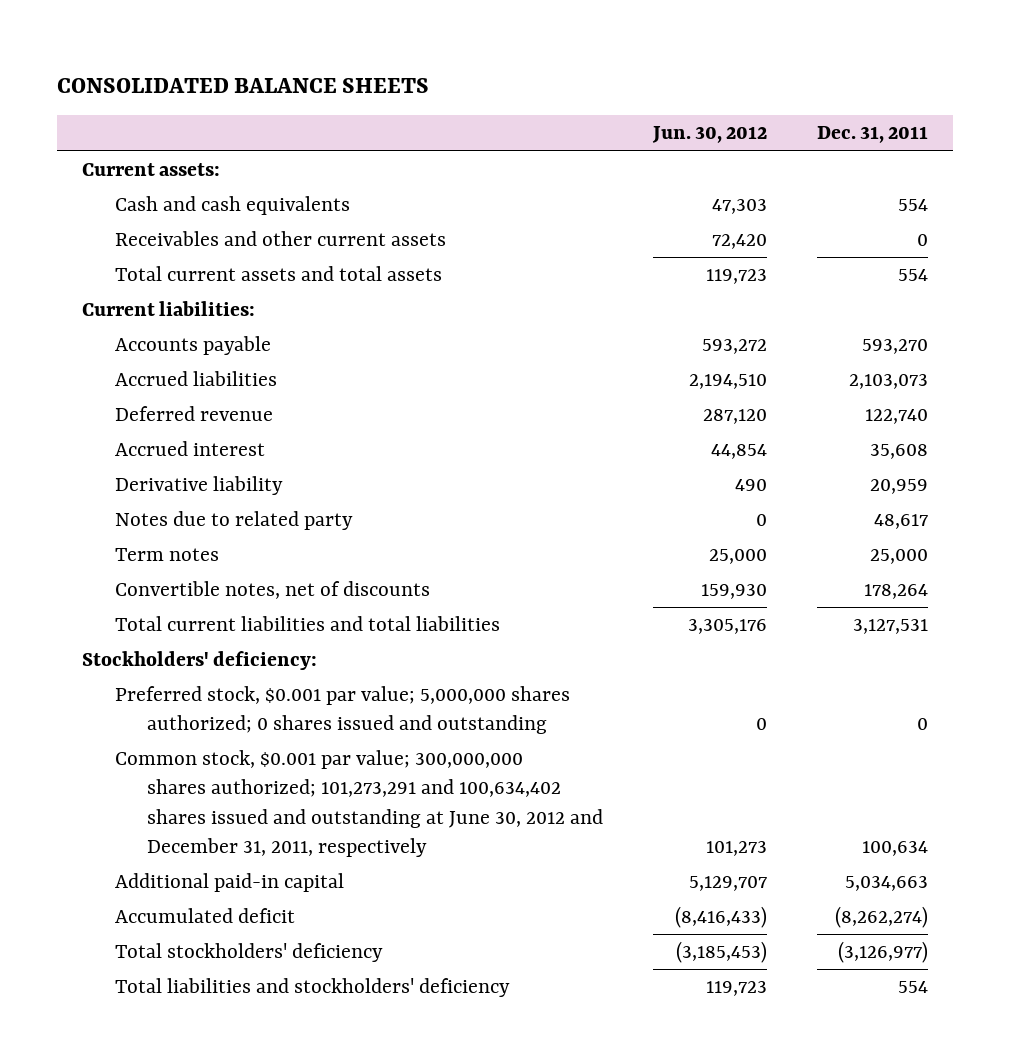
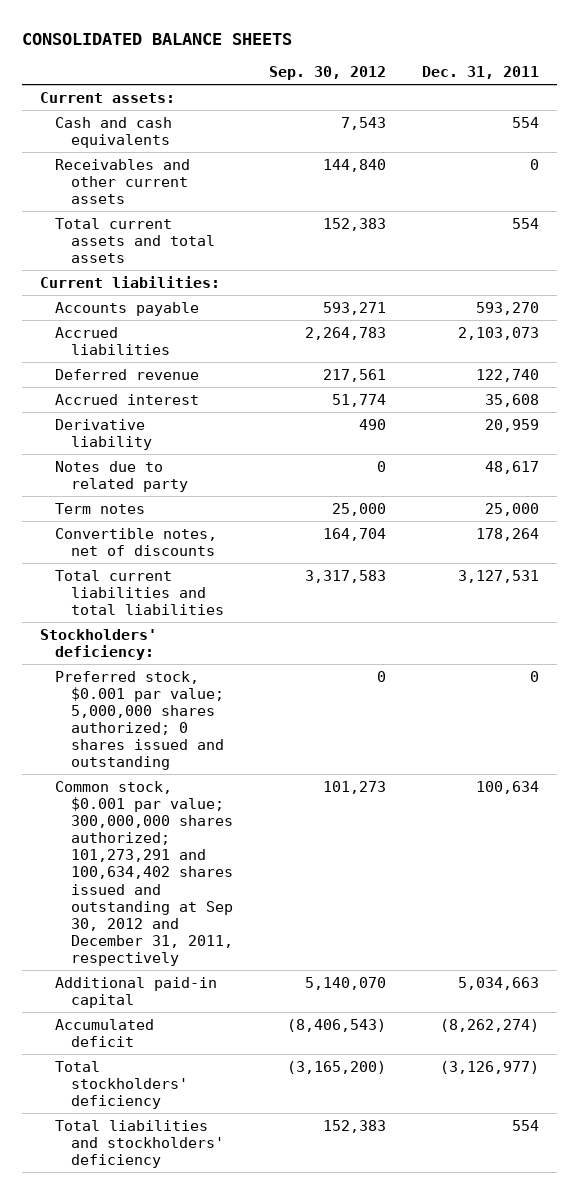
[651,126,767,144] Jun. 30, 2012 -> none
none -> [269,66,387,81] Sep. 30, 2012
[114,750,603,857] Common stock, $0.001 par value; 300,000,000 shares authorized; 101,273,291 and 100,634,402 shares issued and outstanding at June 30, 2012 and December 31, 2011, respectively -> [55,780,234,967] Common stock, $0.001 par value; 300,000,000 shares authorized; 101,273,291 and 100,634,402 shares issued and outstanding at Sep 30, 2012 and December 31, 2011, respectively

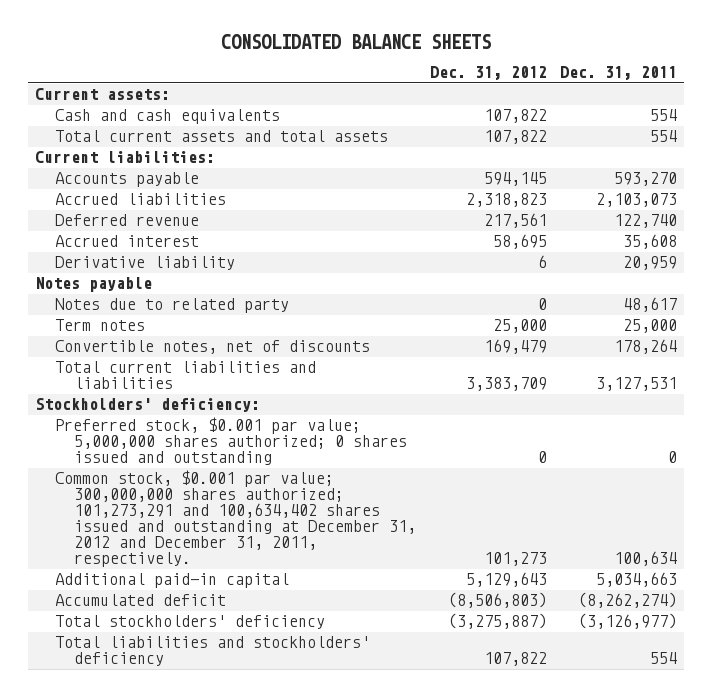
[269,66,387,81] Sep. 30, 2012 -> none
none -> [429,66,547,81] Dec. 31, 2012
[55,158,191,205] Receivables and other current assets -> none
none -> [34,277,152,293] Notes payable
[55,569,225,616] Total current liabilities and total liabilities -> [54,361,316,390] Total current liabilities and liabilities
[55,780,234,967] Common stock, $0.001 par value; 300,000,000 shares authorized; 101,273,291 and 100,634,402 shares issued and outstanding at Sep 30, 2012 and December 31, 2011, respectively -> [54,470,417,568] Common stock, $0.001 par value; 300,000,000 shares authorized; 101,273,291 and 100,634,402 shares issued and outstanding at December 31, 2012 and December 31, 2011, respectively.

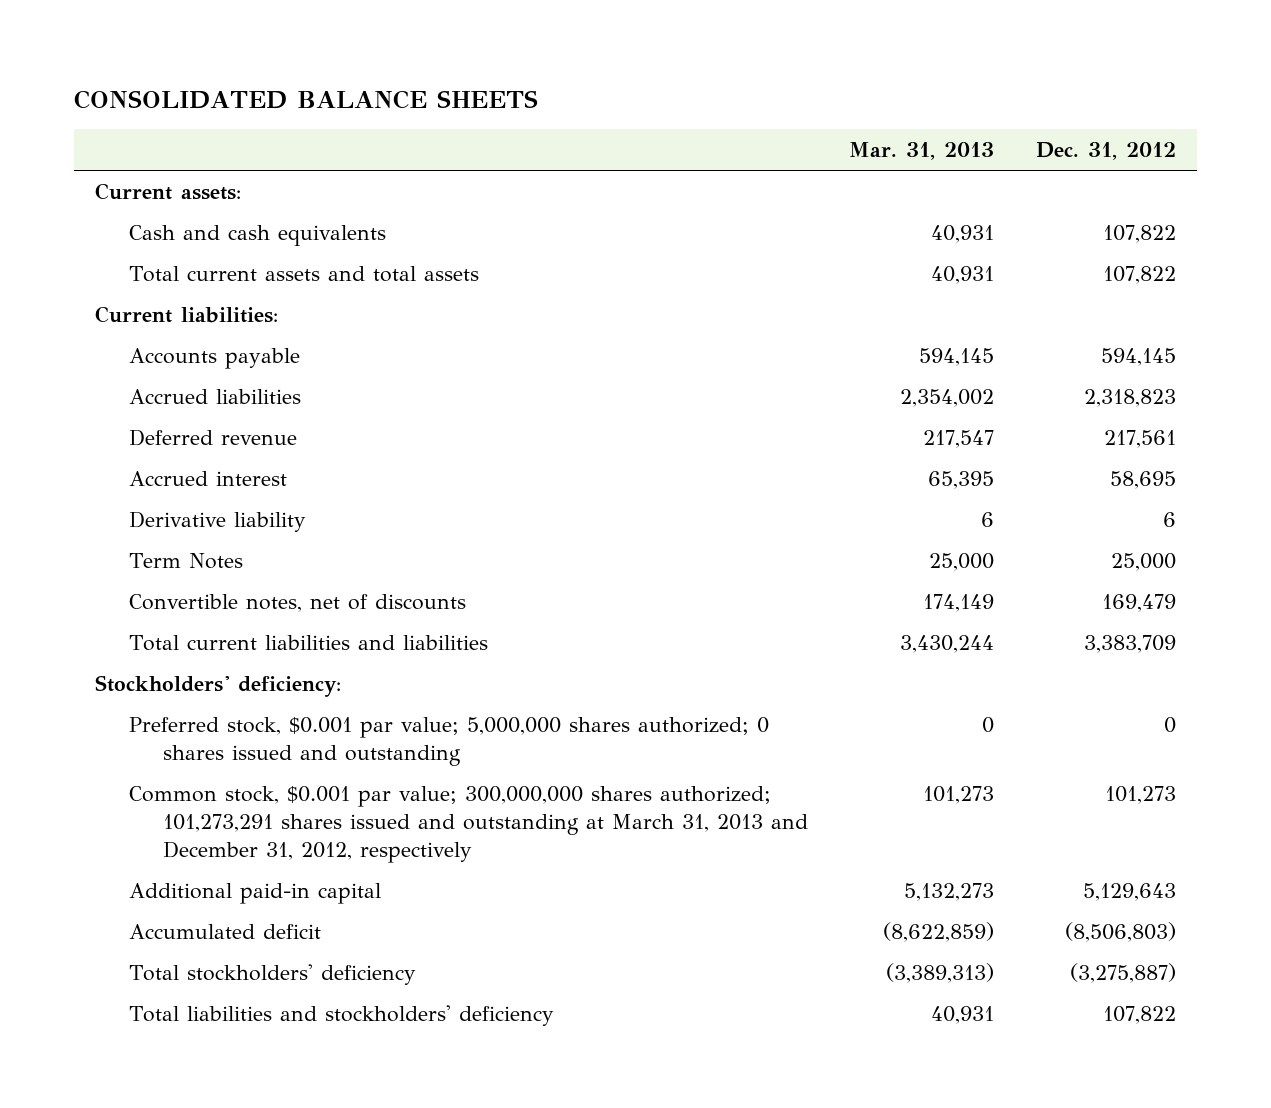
[560,66,678,81] Dec. 31, 2011 -> none
none -> [849,142,995,161] Mar. 31, 2013
[34,277,152,293] Notes payable -> none
[54,298,289,314] Notes due to related party -> none
[54,319,145,332] Term notes -> [128,552,243,569] Term Notes
[54,470,417,568] Common stock, $0.001 par value; 300,000,000 shares authorized; 101,273,291 and 100,634,402 shares issued and outstanding at December 31, 2012 and December 31, 2011, respectively. -> [128,785,808,863] Common stock, $0.001 par value; 300,000,000 shares authorized; 101,273,291 shares issued and outstanding at March 31, 2013 and December 31, 2012, respectively

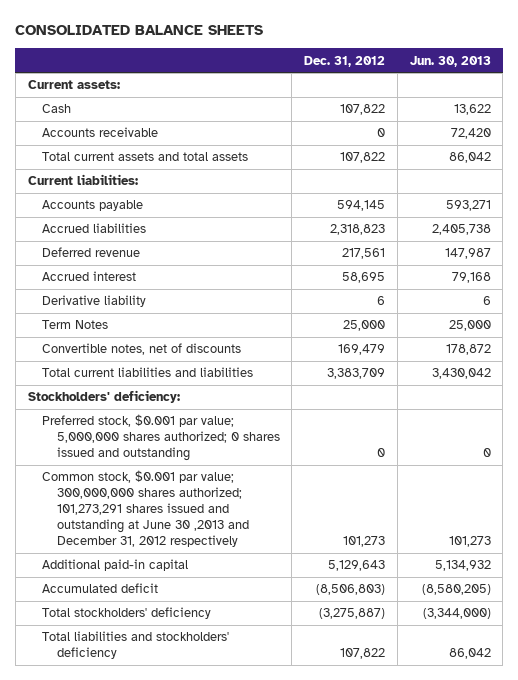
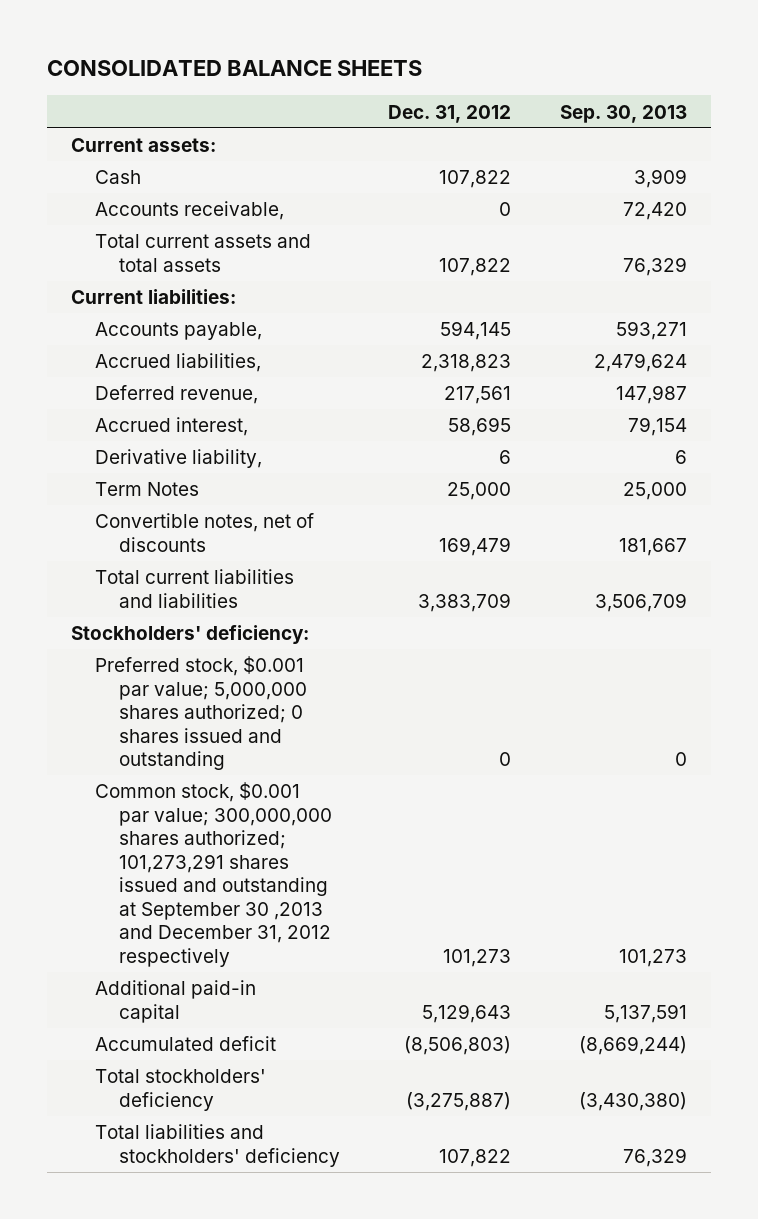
[409,55,491,67] Jun. 30, 2013 -> none
none -> [559,104,687,123] Sep. 30, 2013
[42,127,159,138] Accounts receivable -> [94,201,284,221] Accounts receivable,
[42,200,144,212] Accounts payable -> [94,322,262,341] Accounts payable,
[42,223,147,234] Accrued liabilities -> [94,353,261,373] Accrued liabilities,
[42,247,141,258] Deferred revenue -> [94,385,258,405] Deferred revenue,
[42,271,137,282] Accrued interest -> [94,417,248,437] Accrued interest,
[42,295,147,308] Derivative liability -> [94,449,262,469] Derivative liability,
[42,470,249,547] Common stock, $0.001 par value; 300,000,000 shares authorized; 101,273,291 shares issued and outstanding at June 30 ,2013 and December 31, 2012 respectively -> [94,782,332,967] Common stock, $0.001 par value; 300,000,000 shares authorized; 101,273,291 shares issued and outstanding at September 30 ,2013 and December 31, 2012 respectively

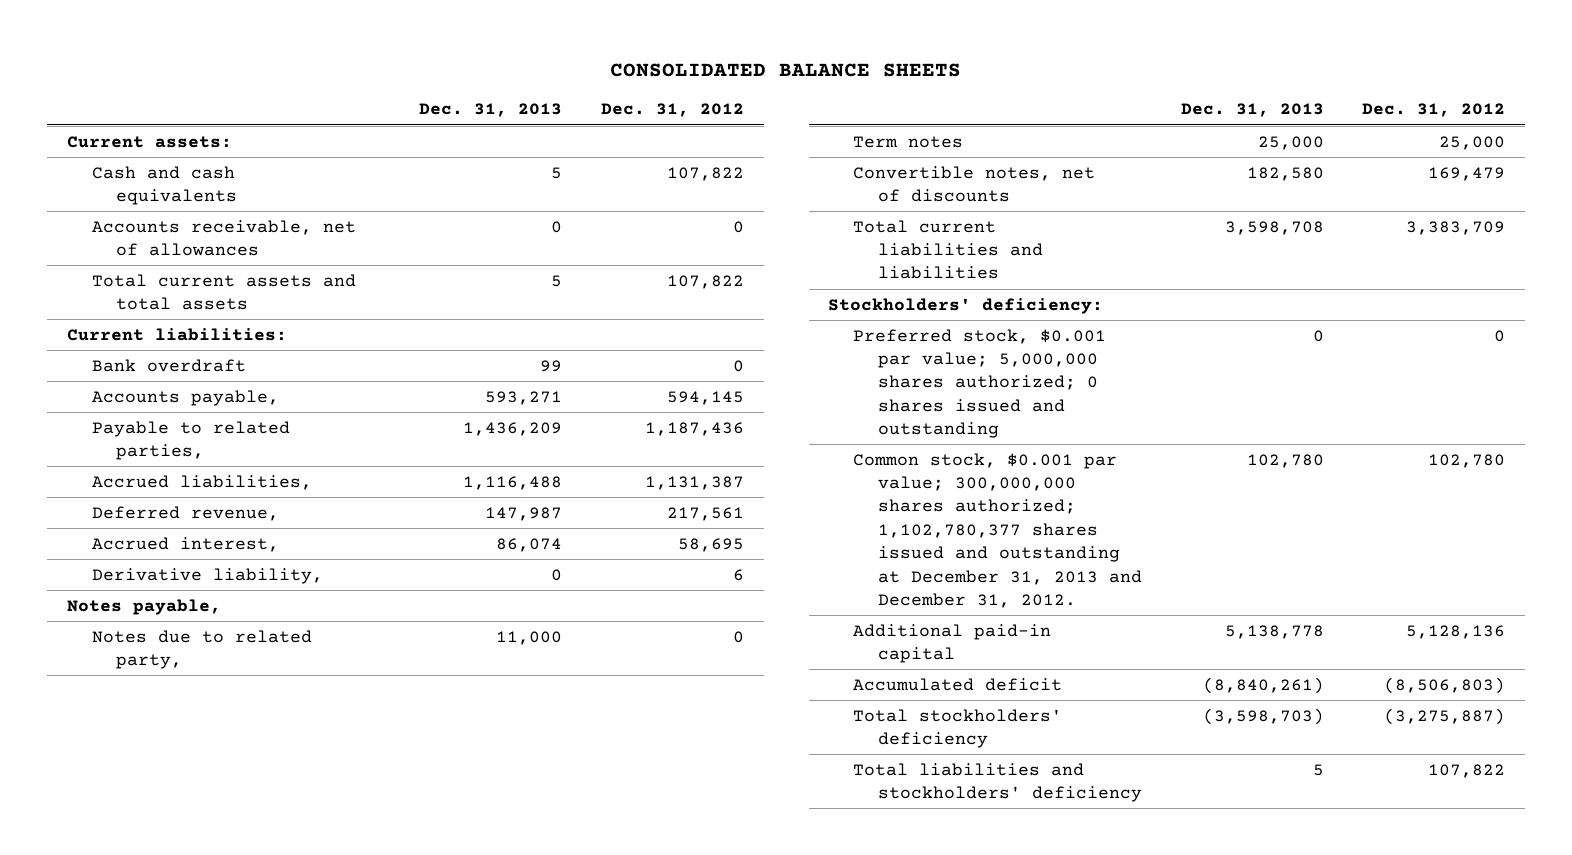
[559,104,687,123] Sep. 30, 2013 -> none
none -> [419,103,563,118] Dec. 31, 2013
[94,201,284,221] Accounts receivable, -> none
[94,170,141,185] Cash -> [91,165,238,206] Cash and cash equivalents
none -> [91,219,356,257] Accounts receivable, net of allowances
none -> [91,358,246,372] Bank overdraft
none -> [91,420,290,461] Payable to related parties,
[421,354,512,373] 2,318,823 -> [645,475,745,490] 1,131,387
none -> [66,598,221,615] Notes payable,
none -> [91,629,312,670] Notes due to related party,
[94,482,199,497] Term Notes -> [852,135,963,148] Term notes
[94,782,332,967] Common stock, $0.001 par value; 300,000,000 shares authorized; 101,273,291 shares issued and outstanding at September 30 ,2013 and December 31, 2012 respectively -> [852,452,1142,609] Common stock, $0.001 par value; 300,000,000 shares authorized; 1,102,780,377 shares issued and outstanding at December 31, 2013 and December 31, 2012.
[443,948,512,967] 101,273 -> [1428,453,1506,468] 102,780
[422,1003,512,1023] 5,129,643 -> [1406,624,1506,639] 5,128,136

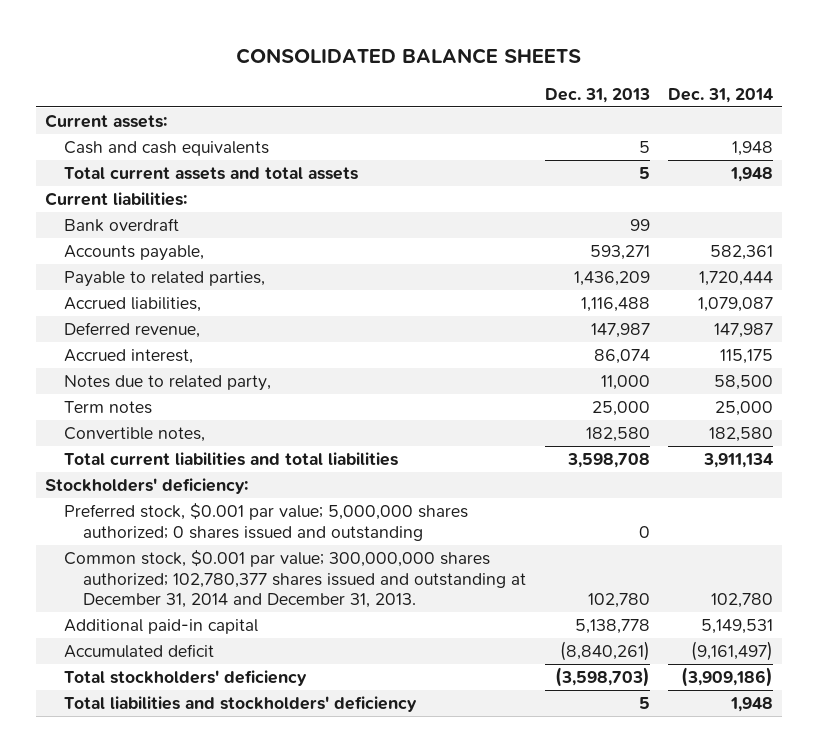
[601,103,745,118] Dec. 31, 2012 -> none
none -> [668,87,774,103] Dec. 31, 2014
[91,219,356,257] Accounts receivable, net of allowances -> none
[91,567,323,584] Derivative liability, -> none
[66,598,221,615] Notes payable, -> none
[852,165,1095,203] Convertible notes, net of discounts -> [63,426,205,442] Convertible notes,
[852,219,1043,280] Total current liabilities and liabilities -> [63,451,398,466] Total current liabilities and total liabilities
[852,452,1142,609] Common stock, $0.001 par value; 300,000,000 shares authorized; 1,102,780,377 shares issued and outstanding at December 31, 2013 and December 31, 2012. -> [63,549,526,609] Common stock, $0.001 par value; 300,000,000 shares authorized; 102,780,377 shares issued and outstanding at December 31, 2014 and December 31, 2013.

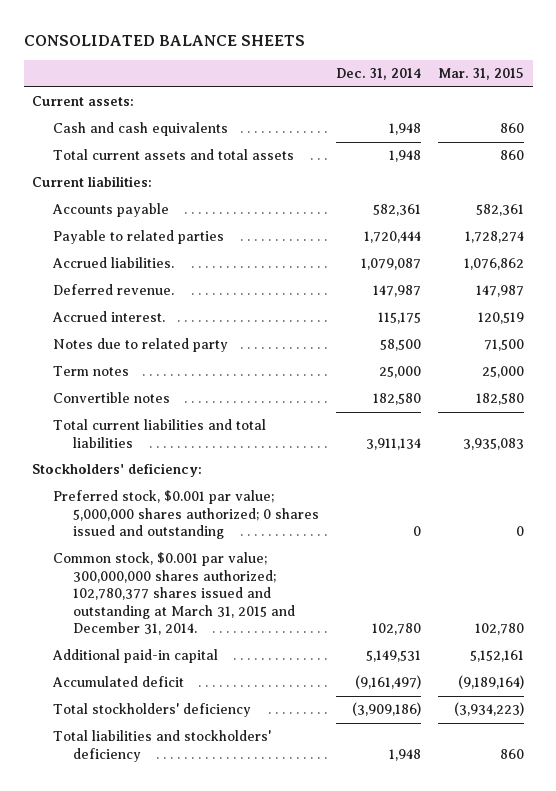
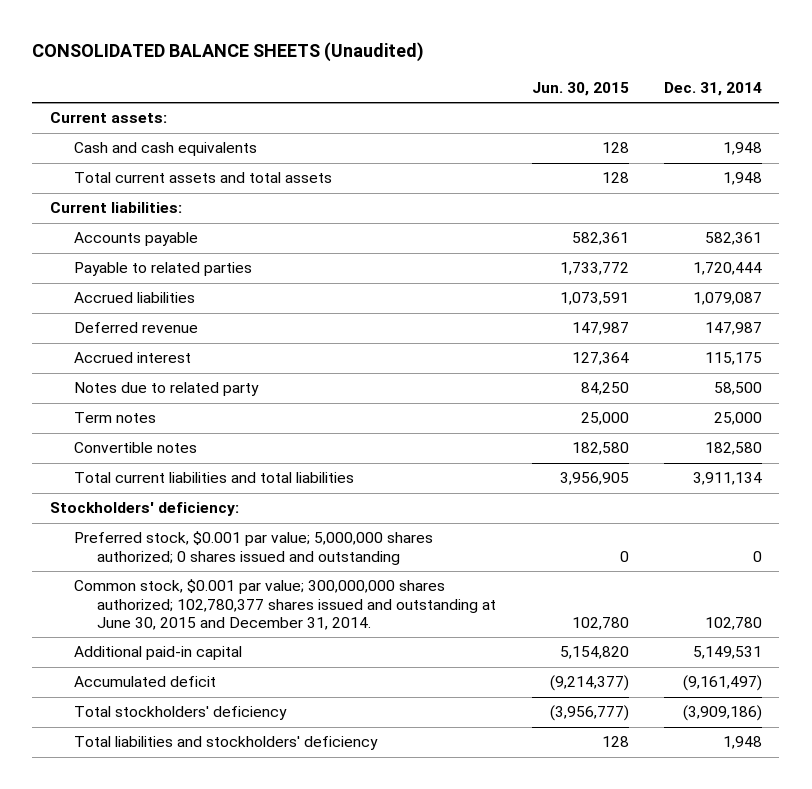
[23,34,305,46] CONSOLIDATED BALANCE SHEETS -> [32,41,425,62] CONSOLIDATED BALANCE SHEETS (Unaudited)
[438,68,525,81] Mar. 31, 2015 -> none
none -> [531,81,629,96] Jun. 30, 2015
[51,257,174,269] Accrued liabilities. -> [73,292,195,304] Accrued liabilities
[52,284,174,296] Deferred revenue. -> [73,322,198,334] Deferred revenue
[51,311,165,323] Accrued interest. -> [73,352,191,364] Accrued interest
[52,552,295,636] Common stock, $0.001 par value; 300,000,000 shares authorized; 102,780,377 shares issued and outstanding at March 31, 2015 and December 31, 2014. -> [73,579,497,630] Common stock, $0.001 par value; 300,000,000 shares authorized; 102,780,377 shares issued and outstanding at June 30, 2015 and December 31, 2014.

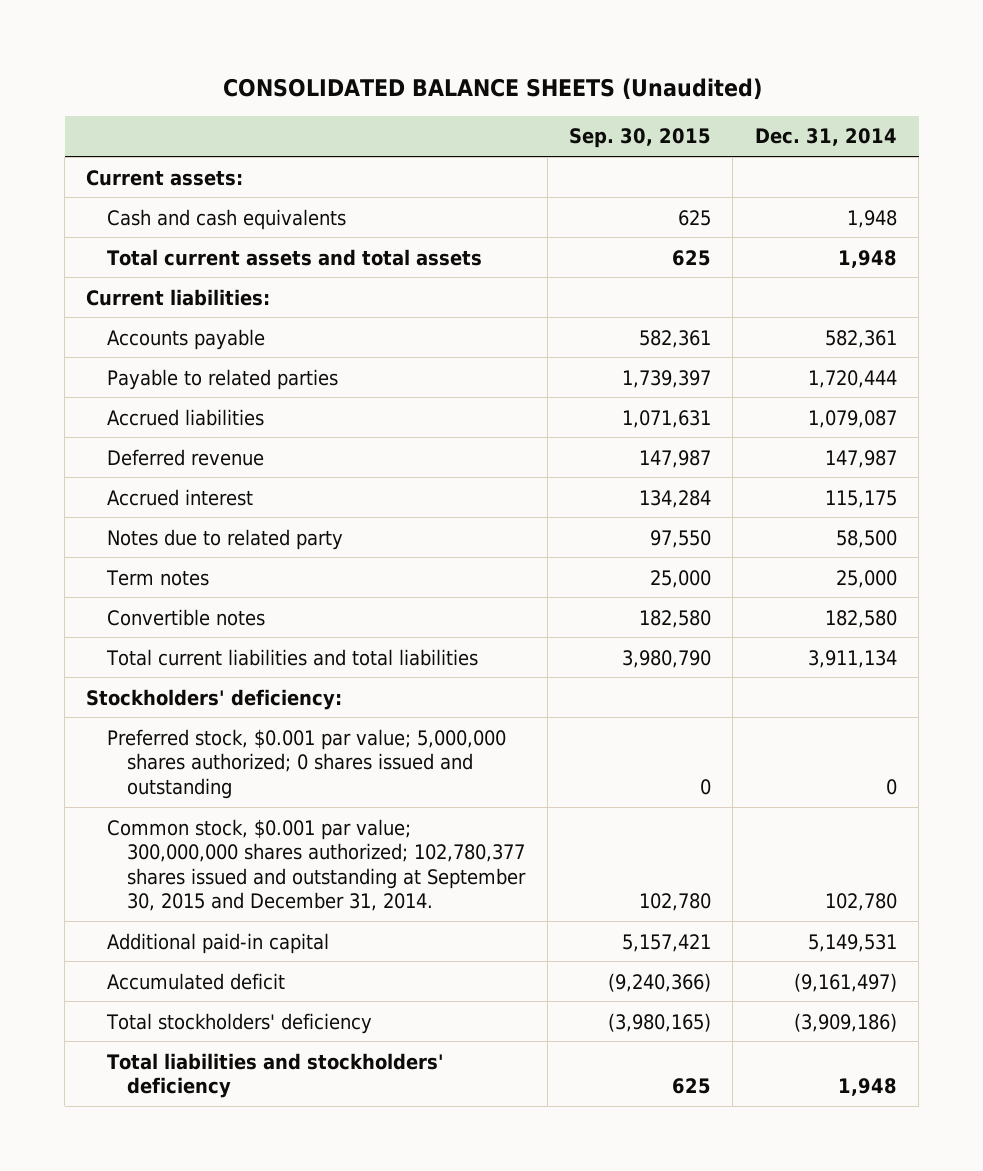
[531,81,629,96] Jun. 30, 2015 -> none
none -> [569,128,712,149] Sep. 30, 2015
[73,579,497,630] Common stock, $0.001 par value; 300,000,000 shares authorized; 102,780,377 shares issued and outstanding at June 30, 2015 and December 31, 2014. -> [106,818,527,912] Common stock, $0.001 par value; 300,000,000 shares authorized; 102,780,377 shares issued and outstanding at September 30, 2015 and December 31, 2014.

